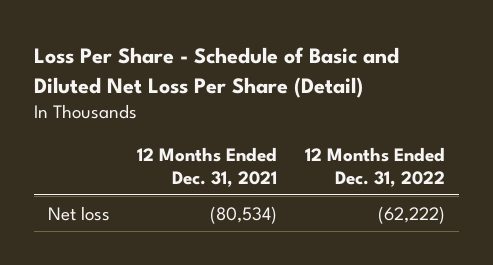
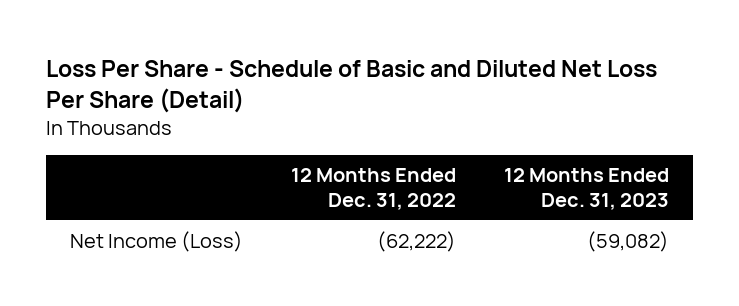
[137,146,278,187] 12 Months Ended Dec. 31, 2021 -> none
none -> [503,168,669,211] 12 Months Ended Dec. 31, 2023
[47,205,110,221] Net loss -> [70,230,244,252] Net Income (Loss)

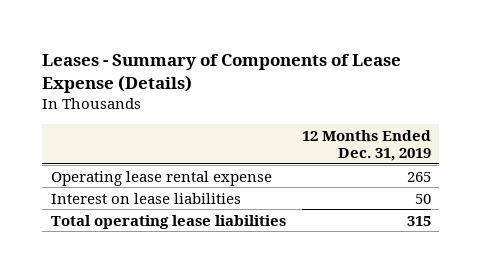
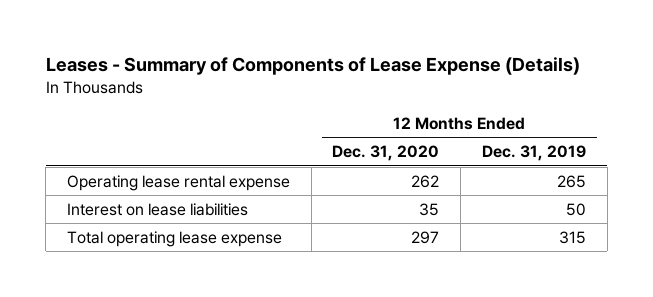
none -> [332,145,440,162] Dec. 31, 2020
[50,214,286,229] Total operating lease liabilities -> [66,230,282,247] Total operating lease expense

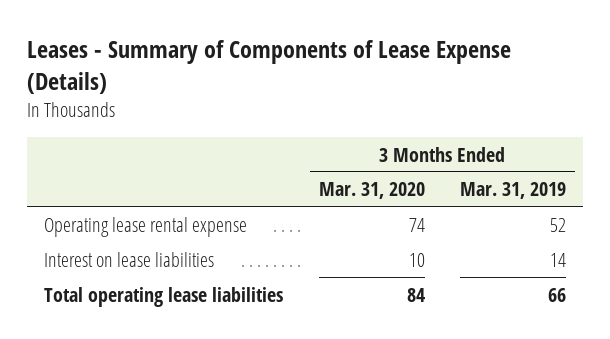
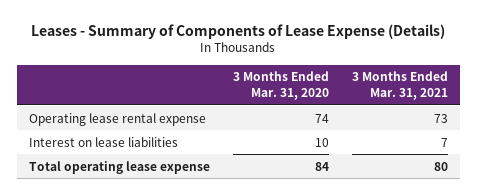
[459,182,566,200] Mar. 31, 2019 -> none
none -> [352,71,449,101] 3 Months Ended Mar. 31, 2021
[44,286,284,307] Total operating lease liabilities -> [28,160,210,174] Total operating lease expense

